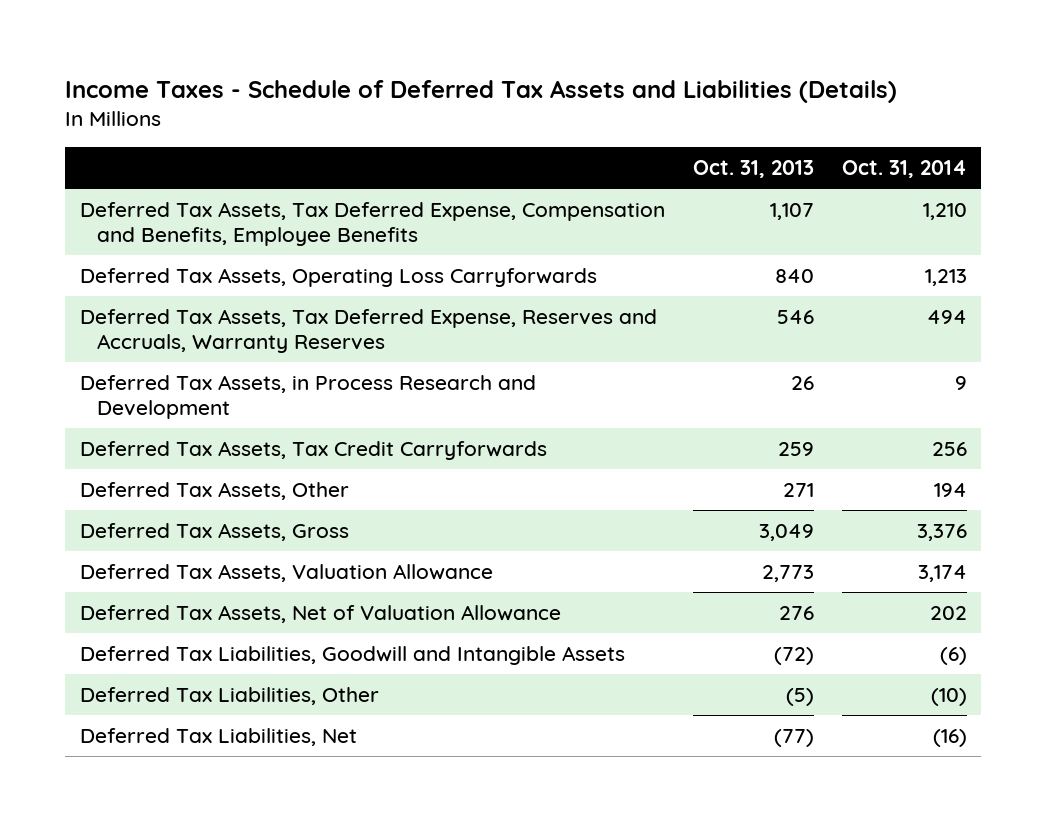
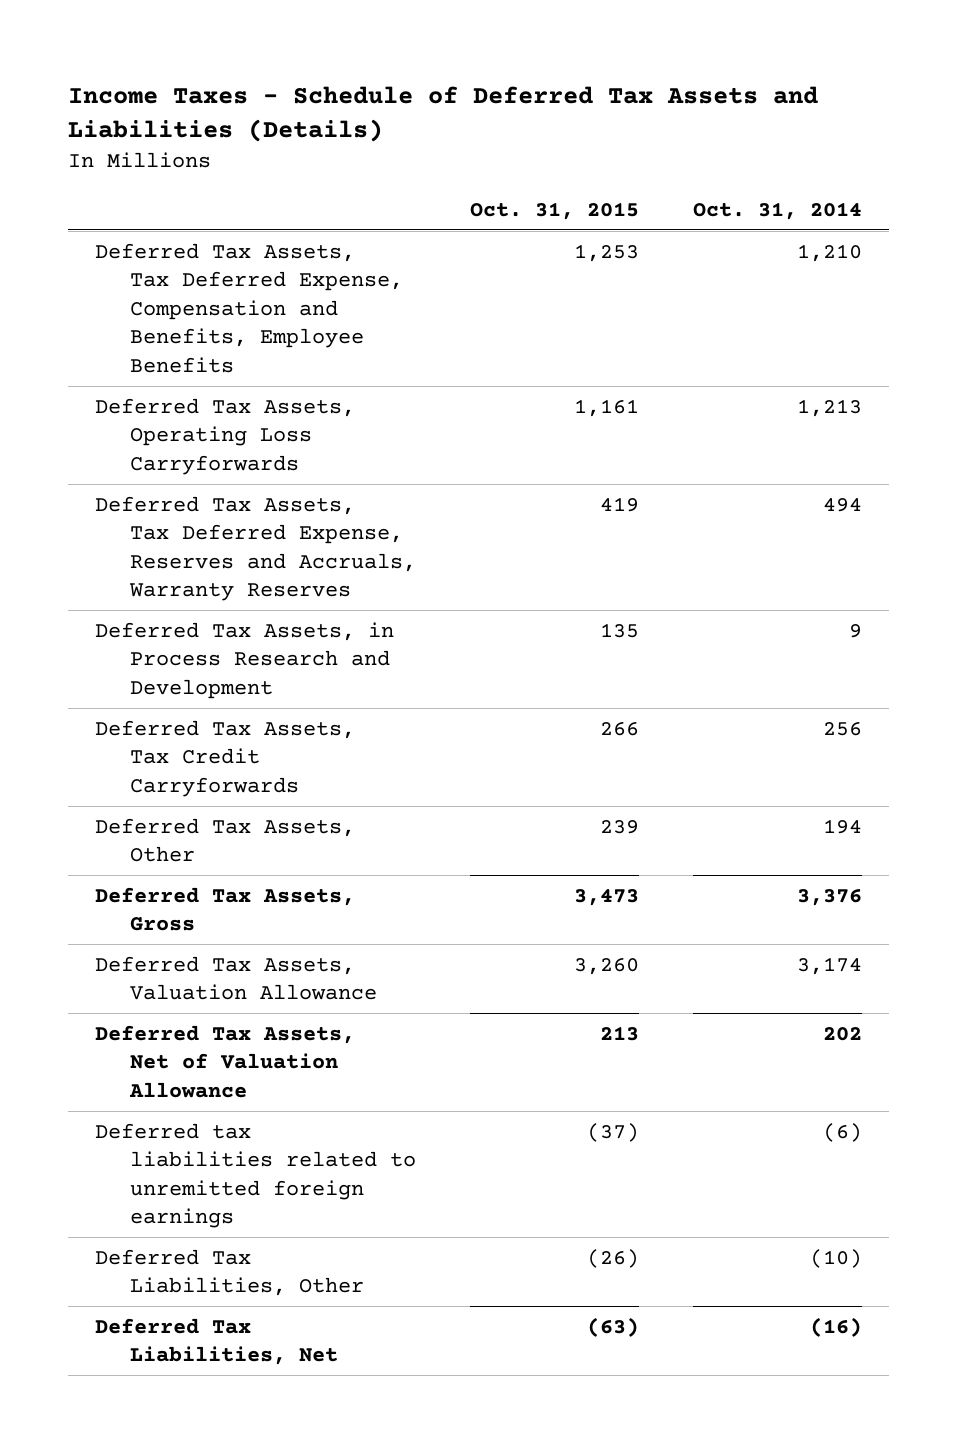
[692,160,814,179] Oct. 31, 2013 -> none
none -> [469,201,639,220] Oct. 31, 2015
[79,646,625,666] Deferred Tax Liabilities, Goodwill and Intangible Assets -> none
none -> [95,1122,416,1229] Deferred tax liabilities related to unremitted foreign earnings

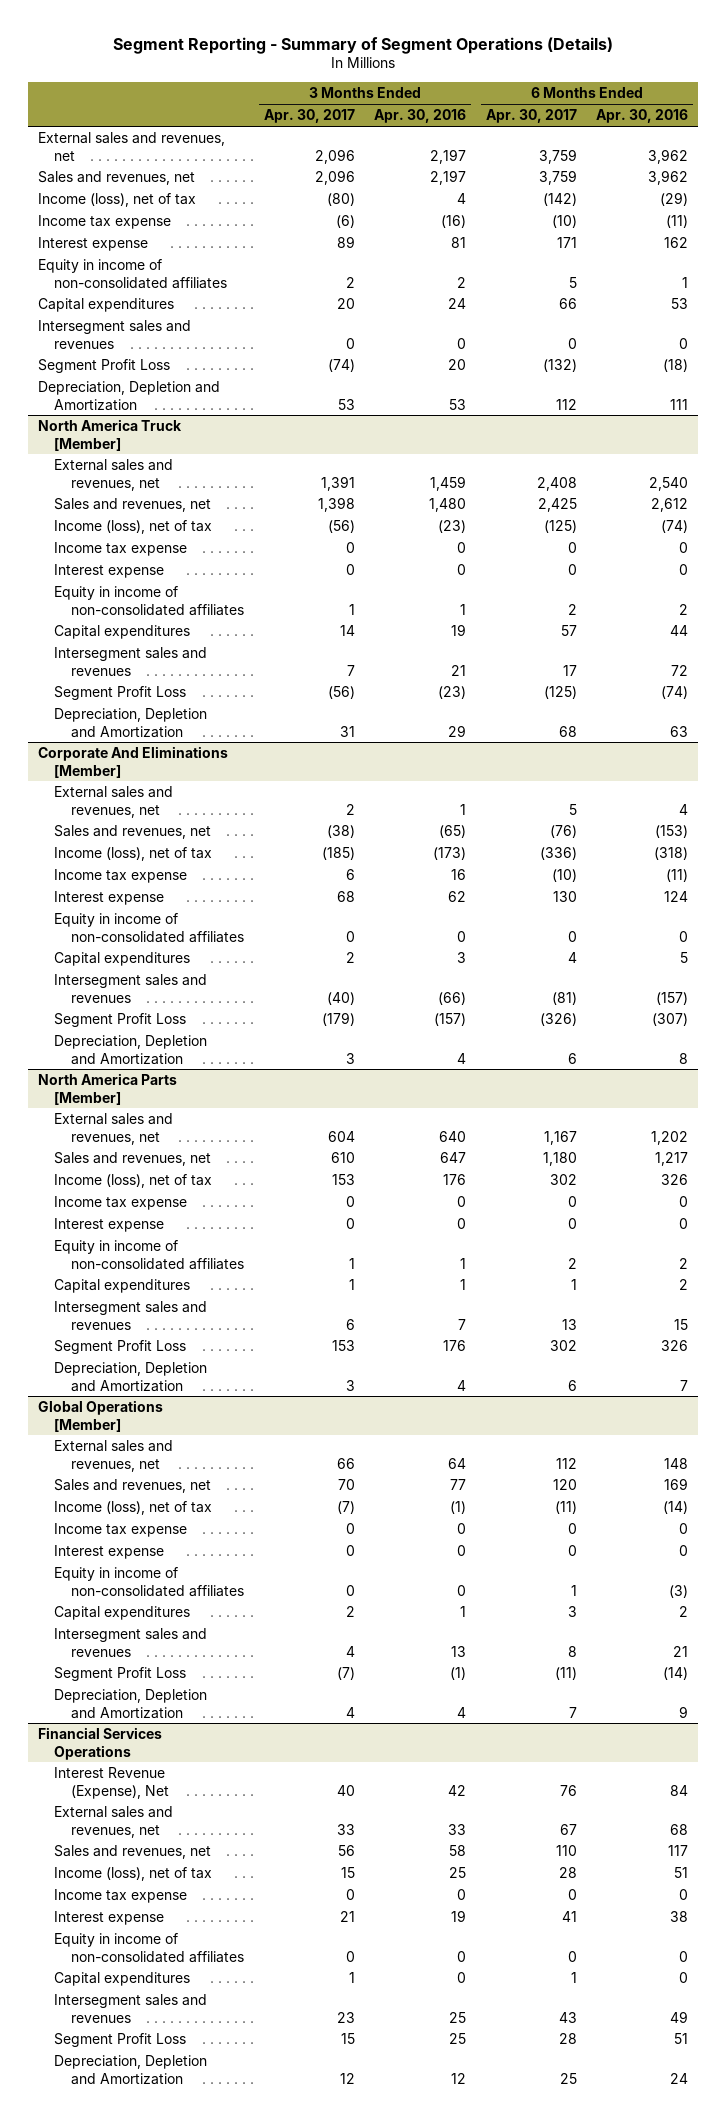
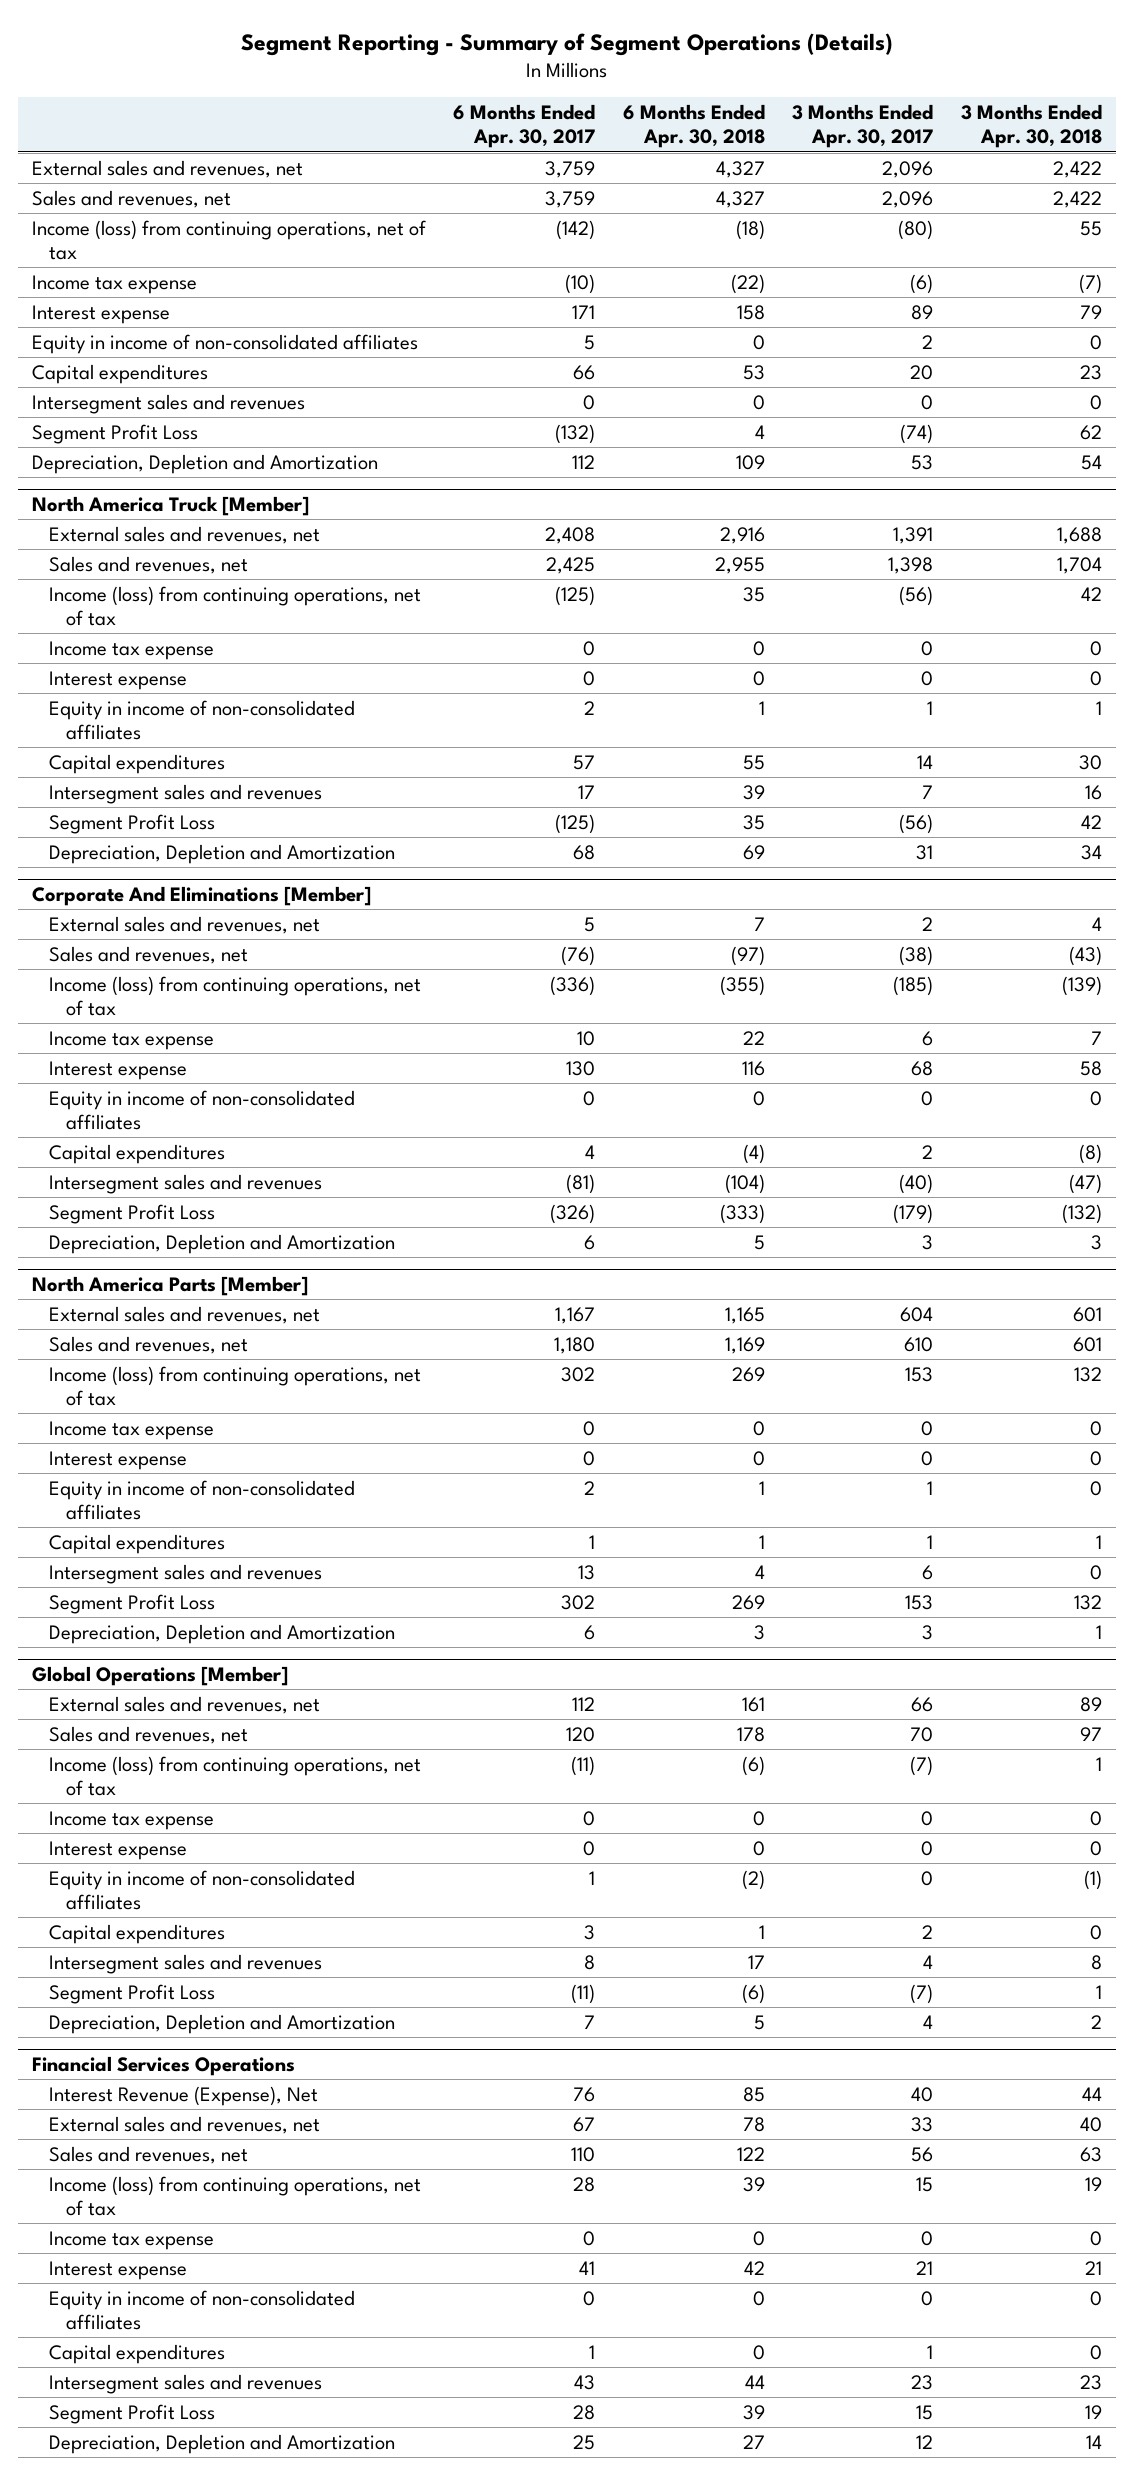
[374,109,467,124] Apr. 30, 2016 -> none
[596,109,689,124] Apr. 30, 2016 -> none
none -> [622,104,765,149] 6 Months Ended Apr. 30, 2018
none -> [960,104,1102,149] 3 Months Ended Apr. 30, 2018
[38,193,197,208] Income (loss), net of tax -> [31,219,426,260] Income (loss) from continuing operations, net of tax
[54,520,213,535] Income (loss), net of tax -> [48,585,421,626] Income (loss) from continuing operations, net of tax
[54,847,213,862] Income (loss), net of tax -> [48,975,421,1016] Income (loss) from continuing operations, net of tax
[551,869,577,883] (10) -> [577,1030,596,1046] 10
[54,1174,213,1189] Income (loss), net of tax -> [48,1365,421,1406] Income (loss) from continuing operations, net of tax
[54,1501,213,1516] Income (loss), net of tax -> [48,1755,421,1796] Income (loss) from continuing operations, net of tax
[54,1867,213,1882] Income (loss), net of tax -> [48,2175,421,2216] Income (loss) from continuing operations, net of tax

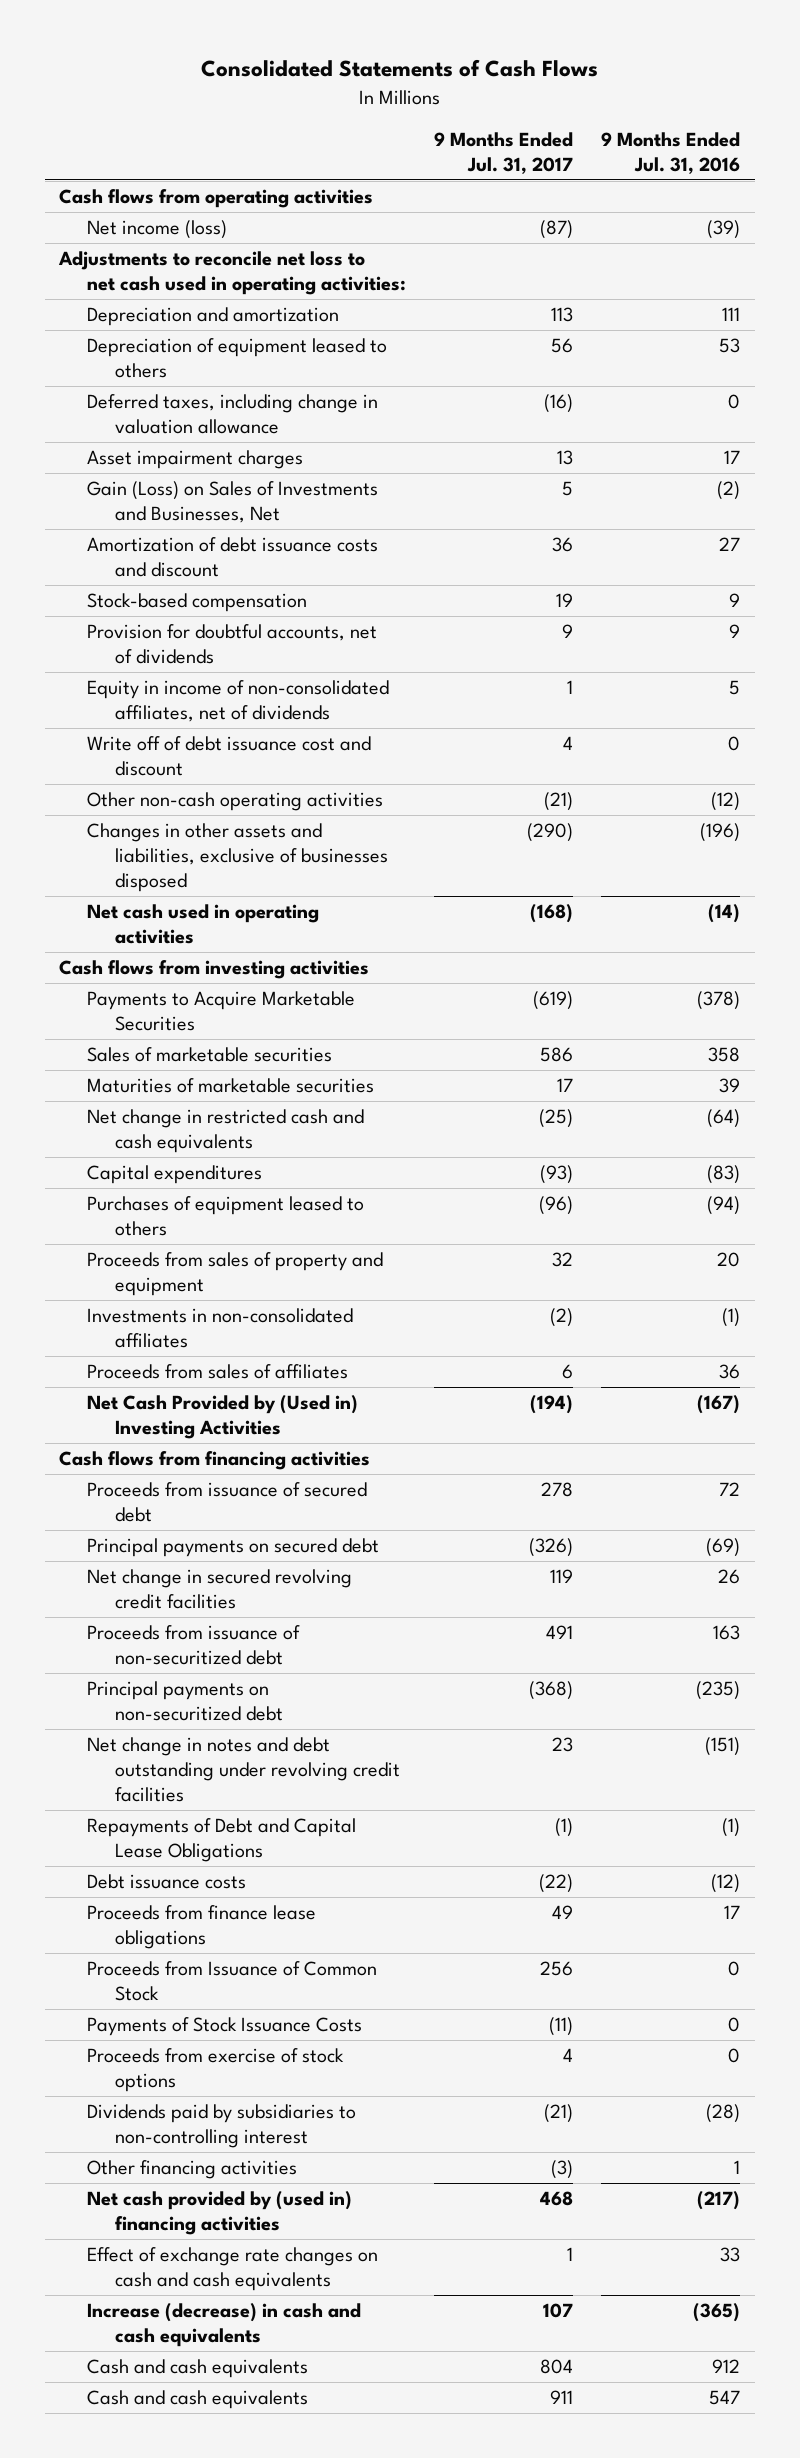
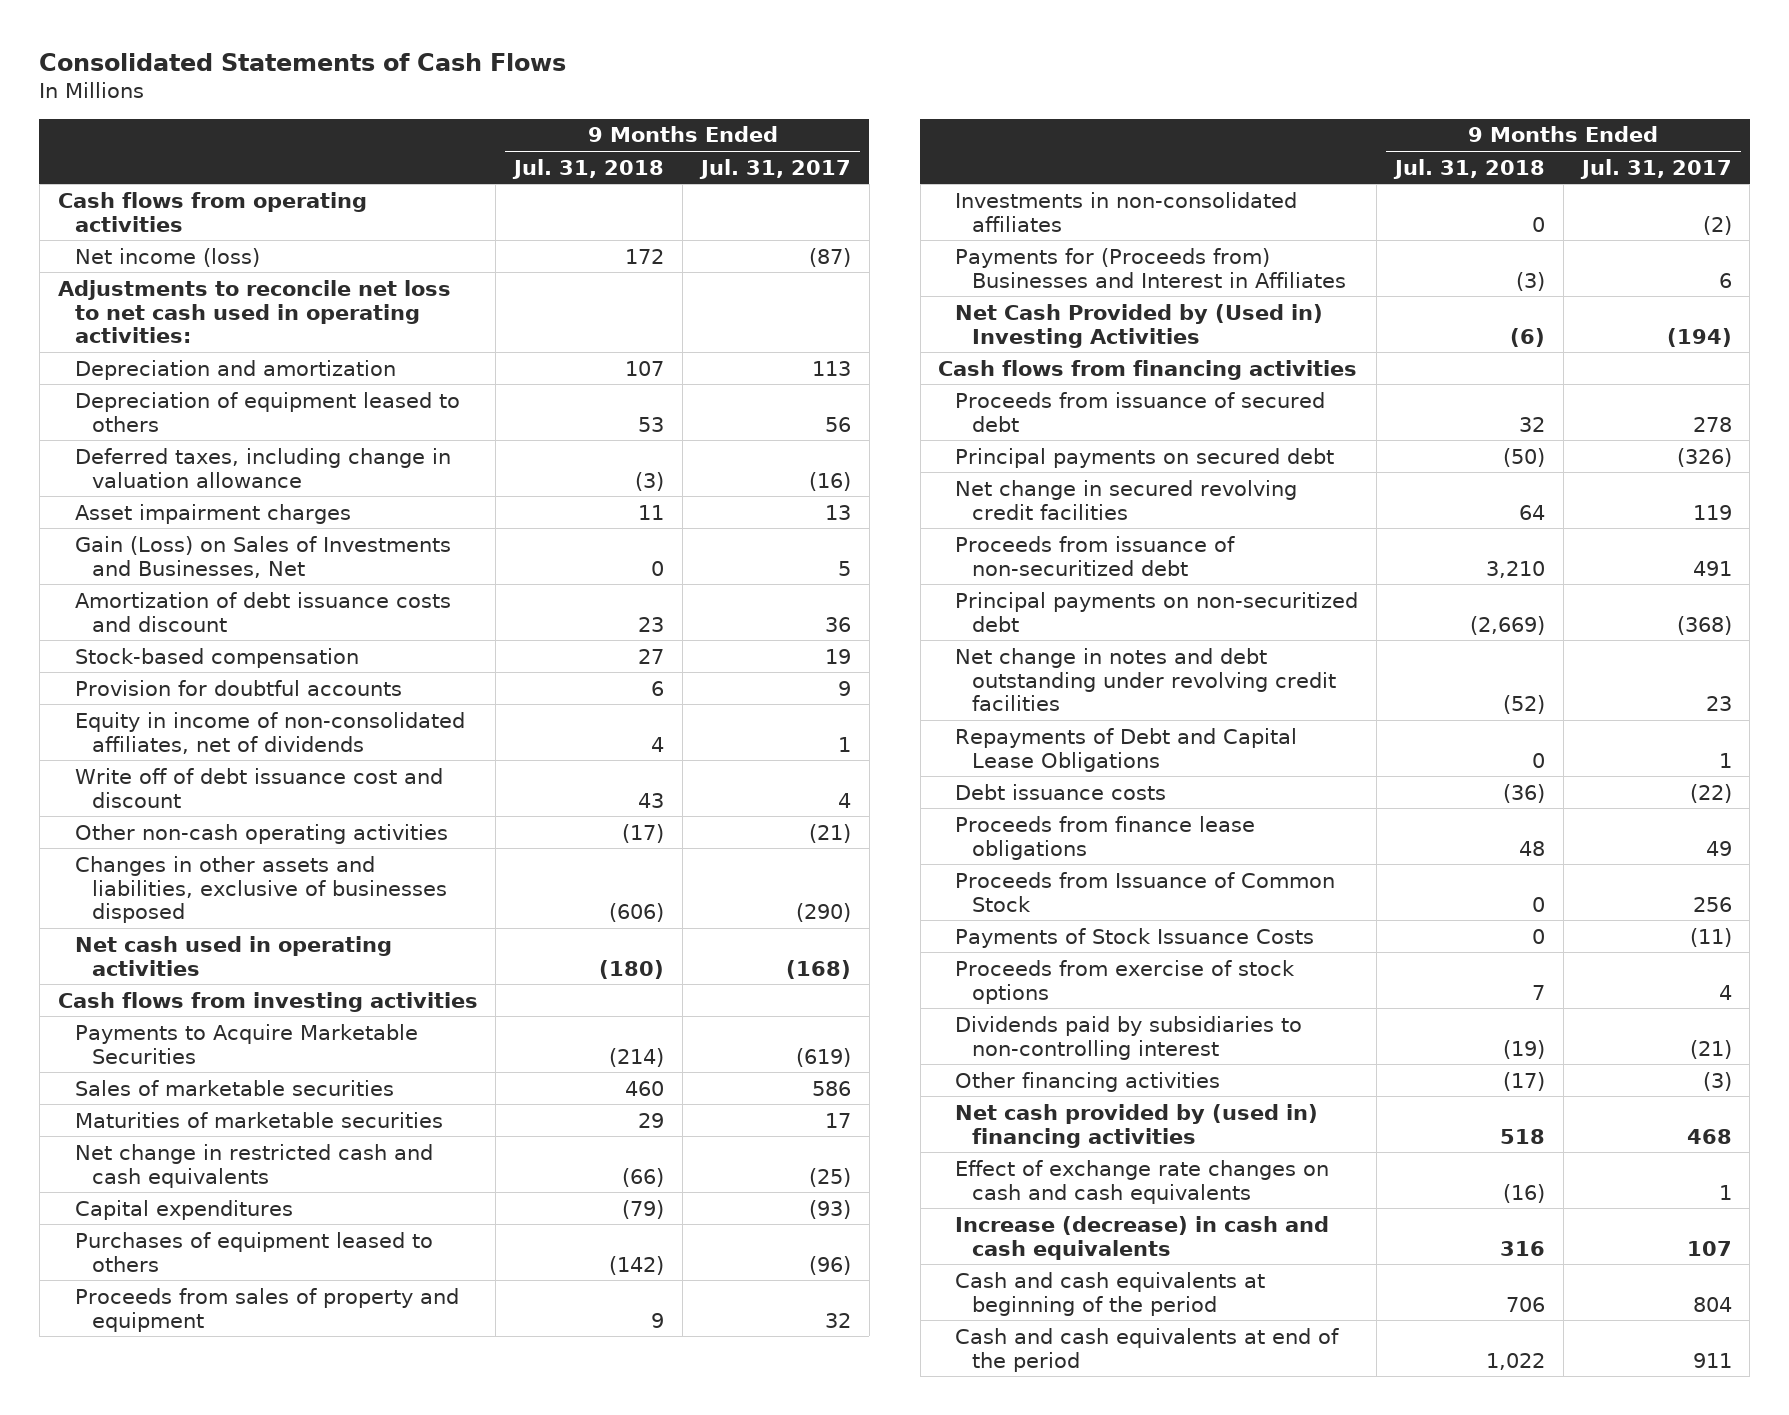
[601,131,741,174] 9 Months Ended Jul. 31, 2016 -> none
none -> [512,158,665,179] Jul. 31, 2018
[87,624,378,665] Provision for doubtful accounts, net of dividends -> [74,679,402,696] Provision for doubtful accounts
[87,1364,349,1380] Proceeds from sales of affiliates -> none
none -> [955,247,1347,288] Payments for (Proceeds from) Businesses and Interest in Affiliates
[555,1818,574,1838] (1) -> [1718,752,1732,768] 1
[87,2359,309,2379] Cash and cash equivalents -> none
none -> [955,1271,1266,1316] Cash and cash equivalents at beginning of the period
[87,2390,309,2410] Cash and cash equivalents -> [955,1327,1340,1372] Cash and cash equivalents at end of the period

